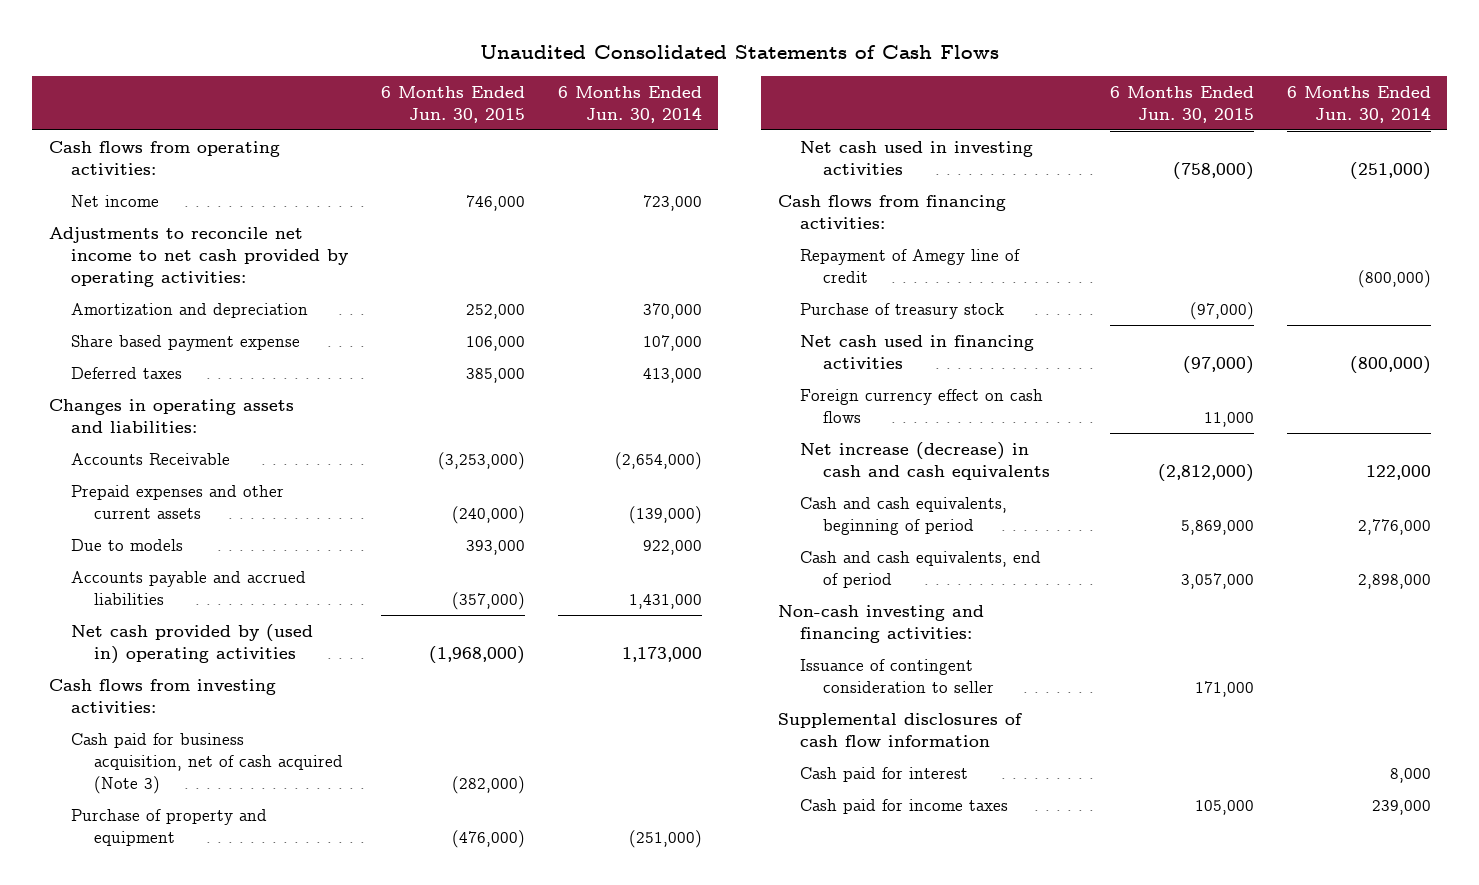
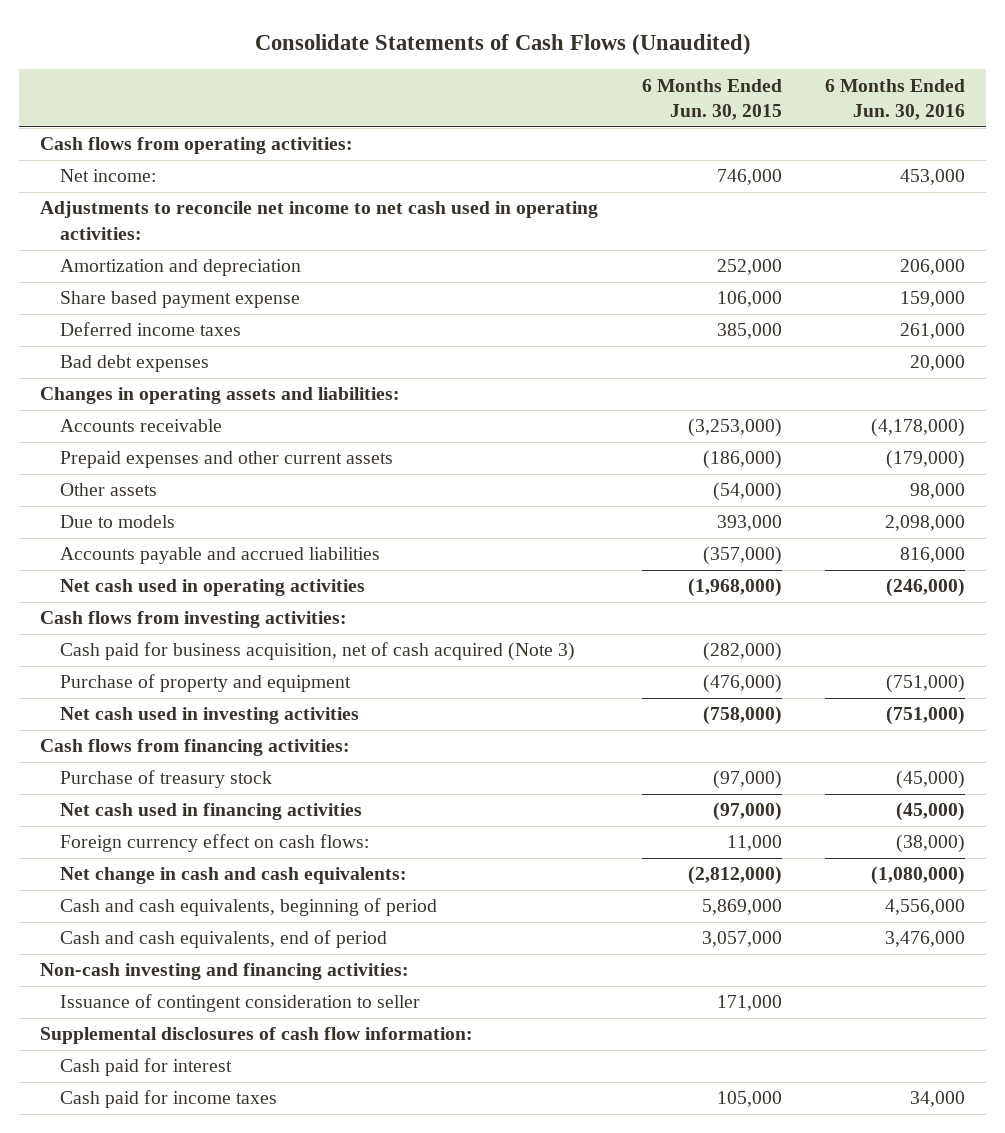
[479,44,999,59] Unaudited Consolidated Statements of Cash Flows -> [254,33,751,55] Consolidate Statements of Cash Flows (Unaudited)
[557,85,702,123] 6 Months Ended Jun. 30, 2014 -> none
none -> [824,78,965,121] 6 Months Ended Jun. 30, 2016
[71,195,160,208] Net income -> [60,169,157,183] Net income:
[48,227,349,287] Adjustments to reconcile net income to net cash provided by operating activities: -> [40,201,599,241] Adjustments to reconcile net income to net cash used in operating activities:
[71,367,183,380] Deferred taxes -> [60,322,242,337] Deferred income taxes
none -> [60,355,210,373] Bad debt expenses
[71,453,231,466] Accounts Receivable -> [60,419,223,433] Accounts receivable
[452,505,526,524] (240,000) -> [702,450,782,470] (186,000)
none -> [60,483,158,497] Other assets
[71,624,314,664] Net cash provided by (used in) operating activities -> [60,579,366,597] Net cash used in operating activities
[800,249,1021,283] Repayment of Amegy line of credit -> none
[800,389,1044,423] Foreign currency effect on cash flows -> [60,834,370,853] Foreign currency effect on cash flows:
[800,442,1050,480] Net increase (decrease) in cash and cash equivalents -> [60,867,408,885] Net change in cash and cash equivalents:
[777,713,1022,747] Supplemental disclosures of cash flow information -> [40,1027,474,1045] Supplemental disclosures of cash flow information:

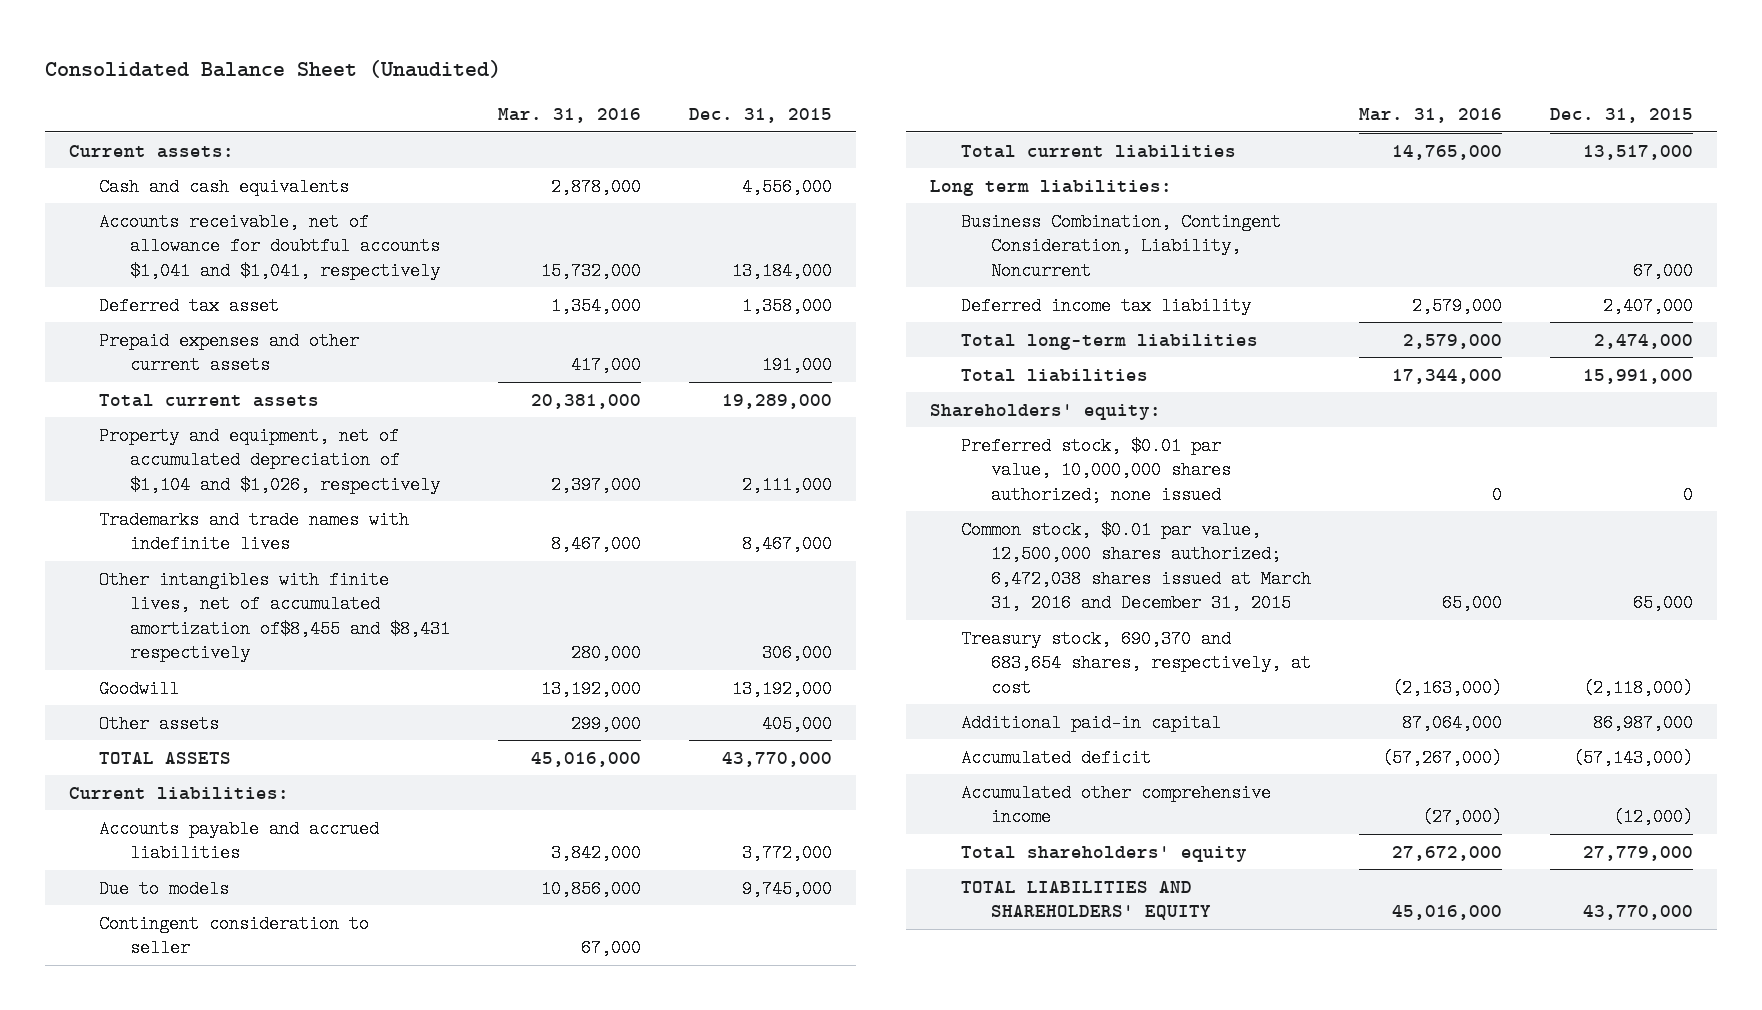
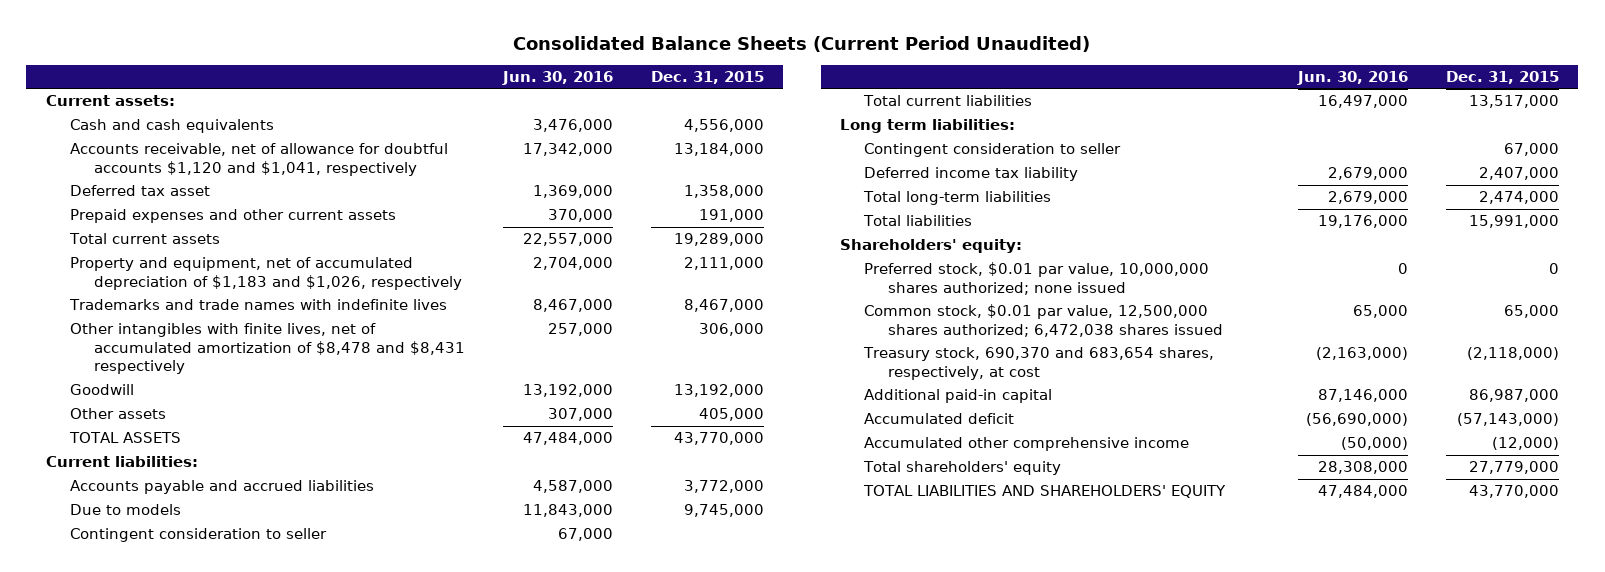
[44,60,501,79] Consolidated Balance Sheet (Unaudited) -> [513,35,1091,52] Consolidated Balance Sheets (Current Period Unaudited)
[497,108,641,124] Mar. 31, 2016 -> none
none -> [501,71,613,86] Jun. 30, 2016
[99,212,440,280] Accounts receivable, net of allowance for doubtful accounts $1,041 and $1,041, respectively -> [69,143,448,176] Accounts receivable, net of allowance for doubtful accounts $1,120 and $1,041, respectively
[99,426,440,494] Property and equipment, net of accumulated depreciation of $1,104 and $1,026, respectively -> [69,257,462,290] Property and equipment, net of accumulated depreciation of $1,183 and $1,026, respectively
[99,570,450,663] Other intangibles with finite lives, net of accumulated amortization of$8,455 and $8,431 respectively -> [69,323,465,375] Other intangibles with finite lives, net of accumulated amortization of $8,478 and $8,431 respectively
[960,212,1281,280] Business Combination, Contingent Consideration, Liability, Noncurrent -> [864,143,1122,158] Contingent consideration to seller
[960,520,1312,613] Common stock, $0.01 par value, 12,500,000 shares authorized; 6,472,038 shares issued at March 31, 2016 and December 31, 2015 -> [864,304,1224,337] Common stock, $0.01 par value, 12,500,000 shares authorized; 6,472,038 shares issued

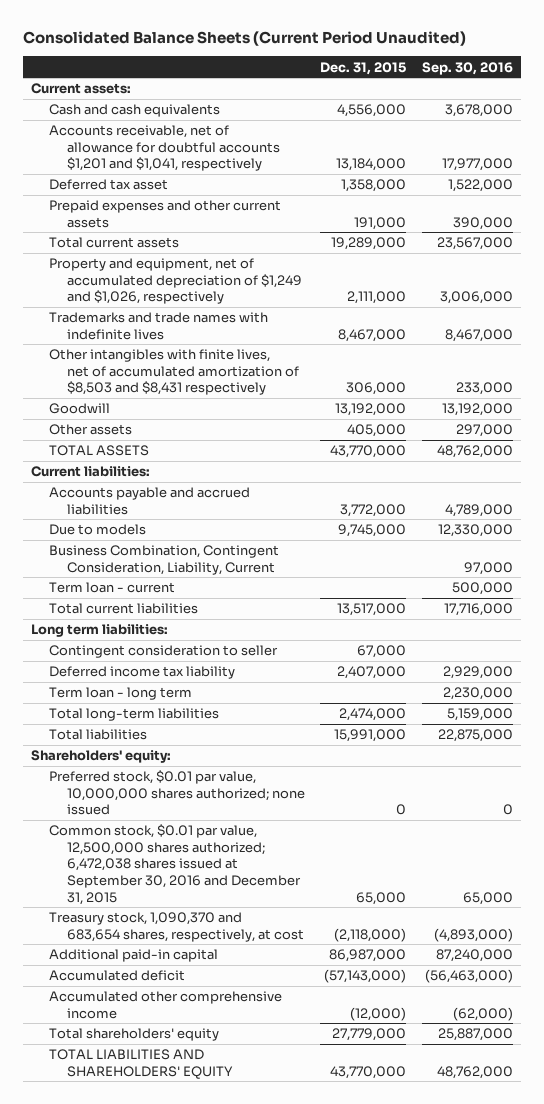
[501,71,613,86] Jun. 30, 2016 -> none
none -> [422,61,514,75] Sep. 30, 2016
[69,143,448,176] Accounts receivable, net of allowance for doubtful accounts $1,120 and $1,041, respectively -> [48,125,280,172] Accounts receivable, net of allowance for doubtful accounts $1,201 and $1,041, respectively
[69,257,462,290] Property and equipment, net of accumulated depreciation of $1,183 and $1,026, respectively -> [48,258,302,305] Property and equipment, net of accumulated depreciation of $1,249 and $1,026, respectively
[69,323,465,375] Other intangibles with finite lives, net of accumulated amortization of $8,478 and $8,431 respectively -> [48,349,299,396] Other intangibles with finite lives, net of accumulated amortization of $8,503 and $8,431 respectively
[69,528,327,543] Contingent consideration to seller -> [48,545,279,575] Business Combination, Contingent Consideration, Liability, Current
none -> [48,582,175,594] Term loan - current
none -> [48,687,192,701] Term loan - long term
[864,304,1224,337] Common stock, $0.01 par value, 12,500,000 shares authorized; 6,472,038 shares issued -> [48,824,301,905] Common stock, $0.01 par value, 12,500,000 shares authorized; 6,472,038 shares issued at September 30, 2016 and December 31, 2015
[863,347,1215,380] Treasury stock, 690,370 and 683,654 shares, respectively, at cost -> [48,912,304,942] Treasury stock, 1,090,370 and 683,654 shares, respectively, at cost

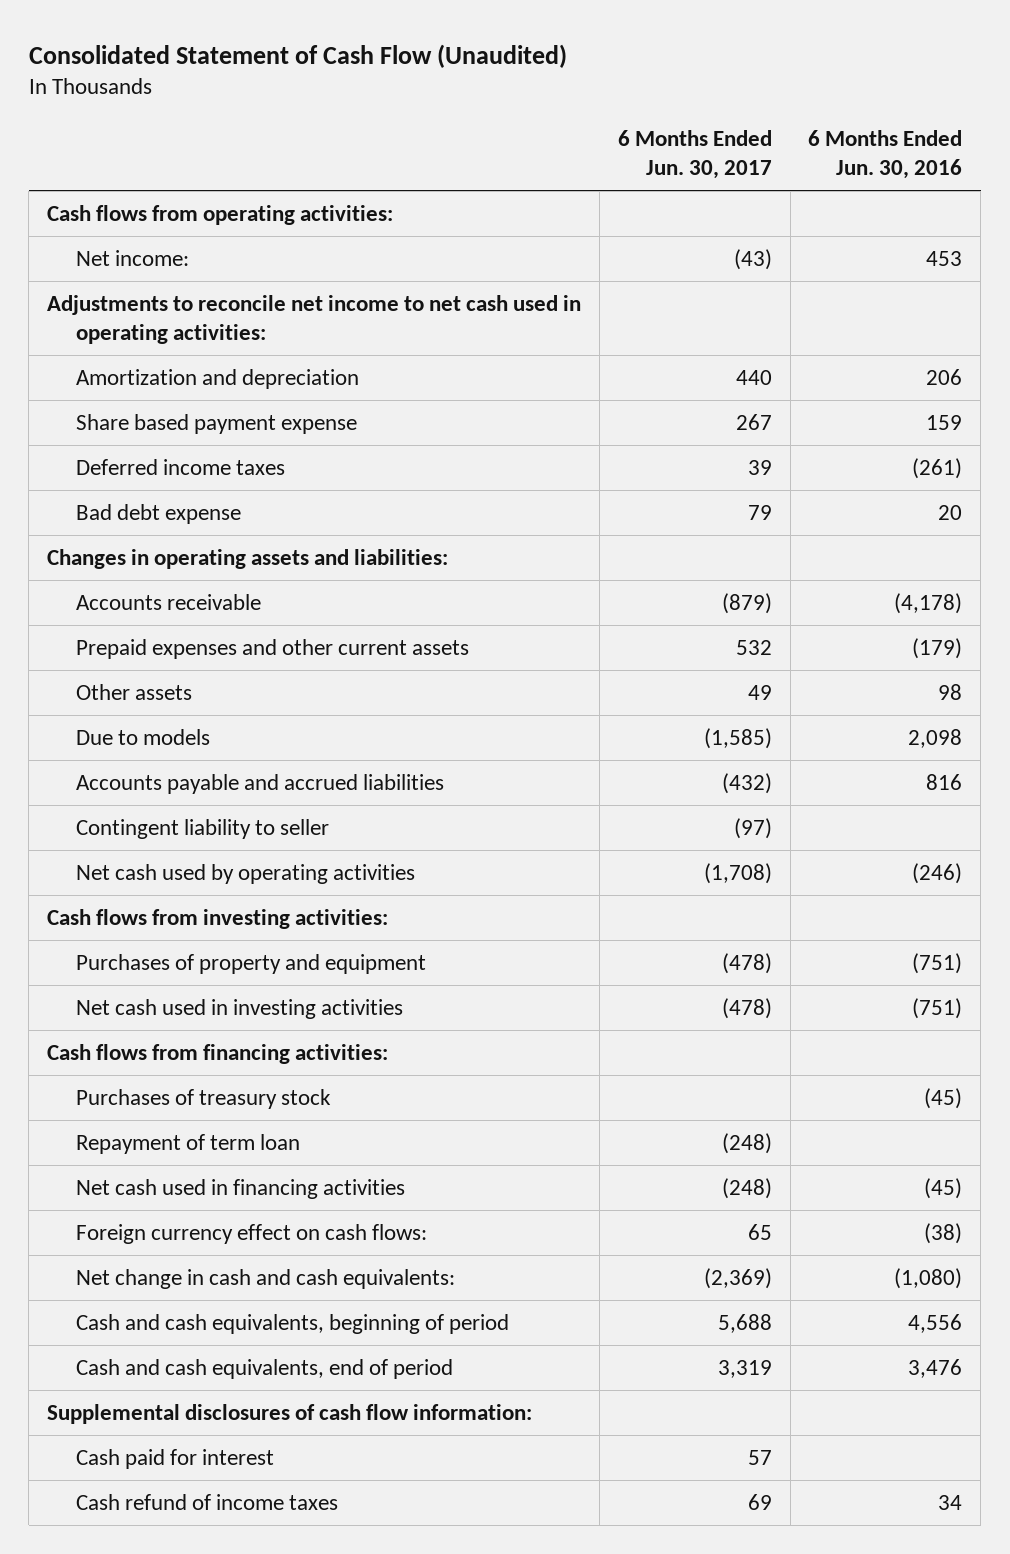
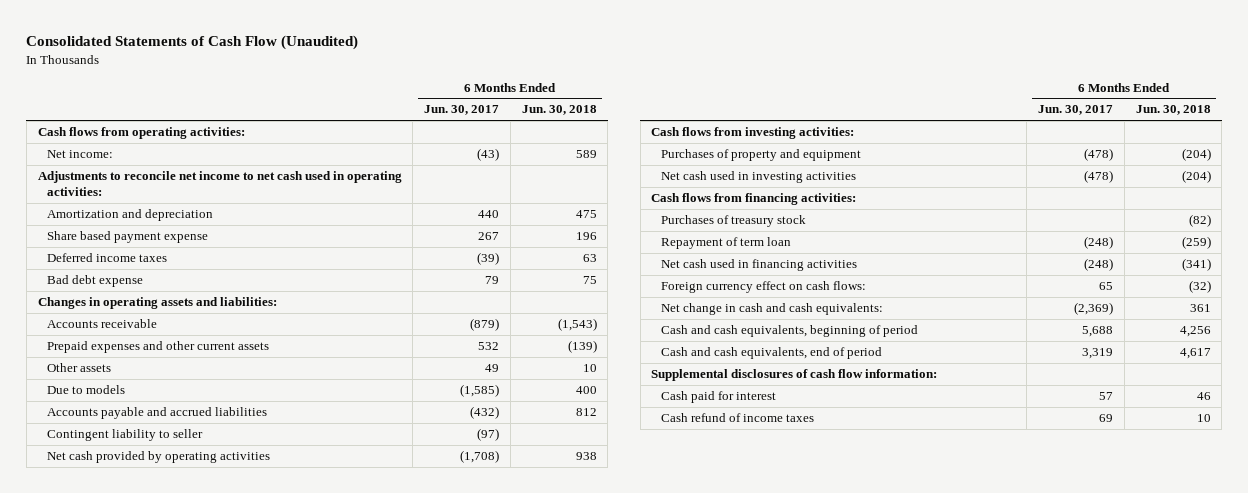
[28,43,567,68] Consolidated Statement of Cash Flow (Unaudited) -> [26,35,359,51] Consolidated Statements of Cash Flow (Unaudited)
[808,130,963,180] 6 Months Ended Jun. 30, 2016 -> none
none -> [521,105,597,116] Jun. 30, 2018
[747,459,772,475] 39 -> [477,252,500,266] (39)
[75,863,415,884] Net cash used by operating activities -> [46,451,270,464] Net cash provided by operating activities

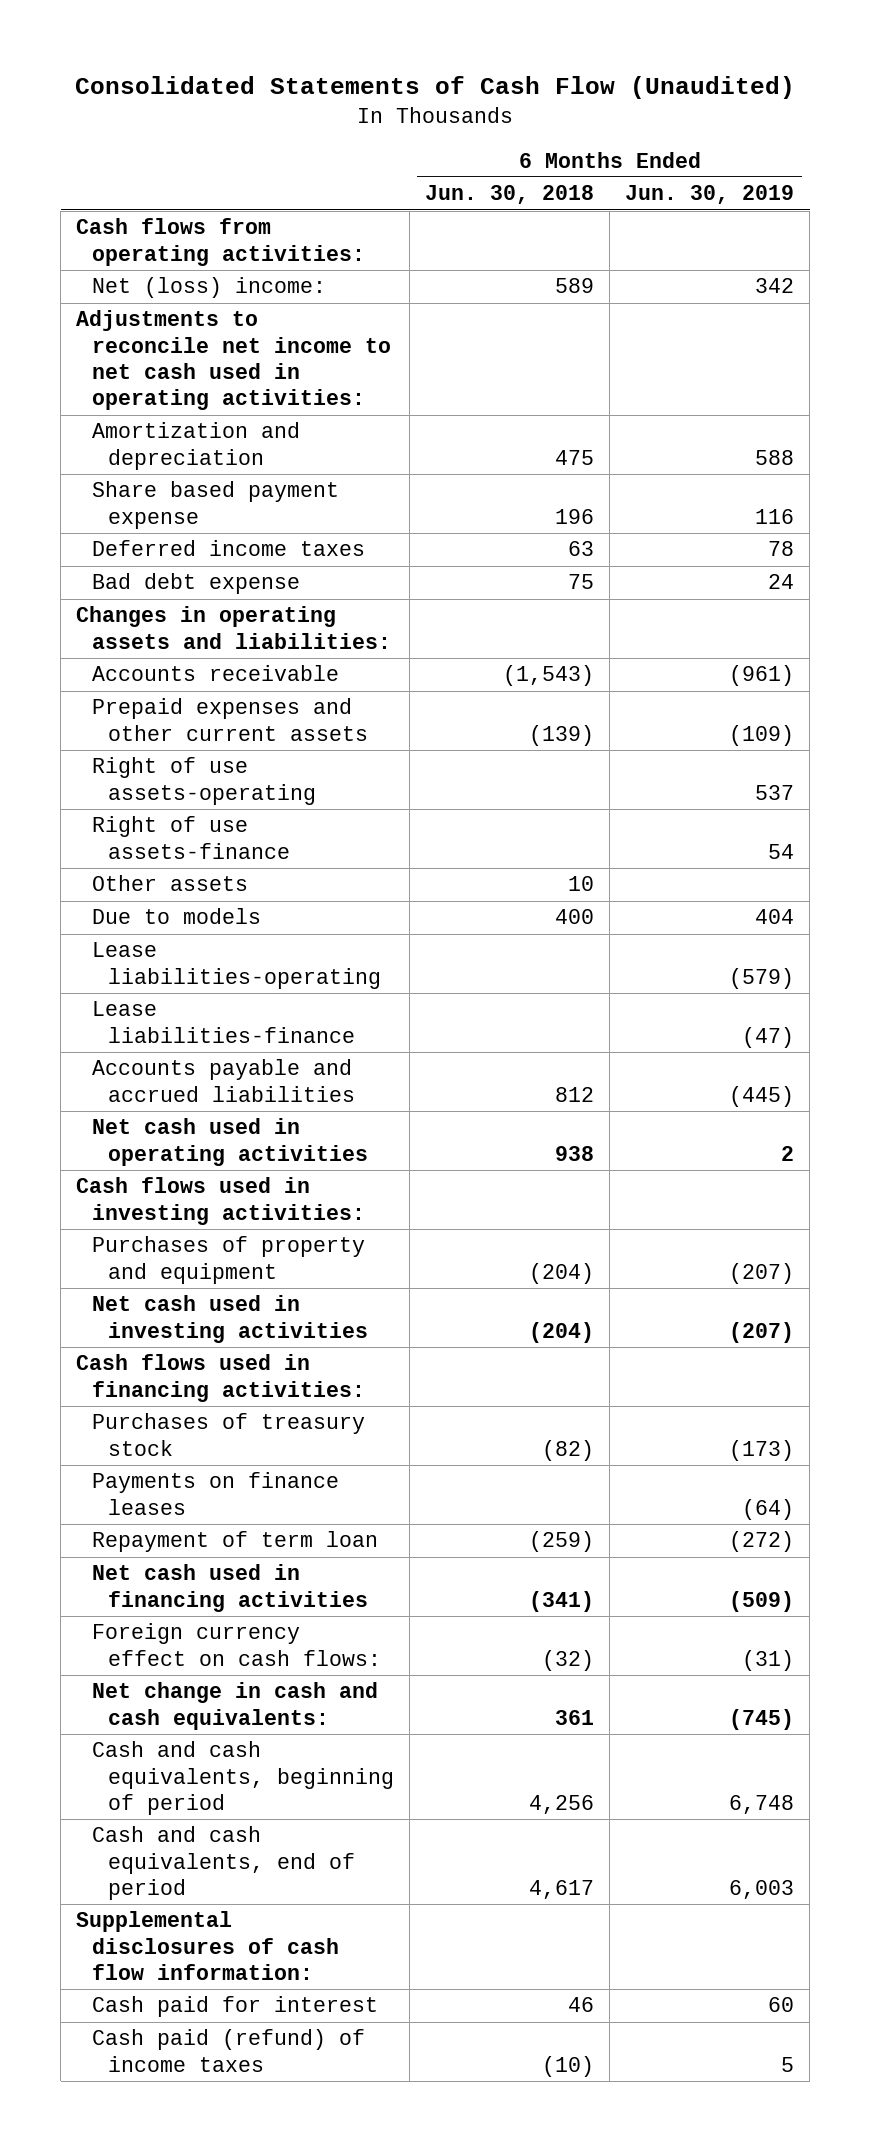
[424,105,500,116] Jun. 30, 2017 -> none
none -> [625,185,795,205] Jun. 30, 2019
[46,150,113,159] Net income: -> [92,277,327,299] Net (loss) income:
none -> [92,757,317,805] Right of use assets-operating
none -> [92,816,291,859] Right of use assets-finance
none -> [92,942,382,989] Lease liabilities-operating
none -> [92,1001,356,1043] Lease liabilities-finance
[46,429,203,442] Contingent liability to seller -> none
[46,451,270,464] Net cash provided by operating activities -> [92,1118,369,1166] Net cash used in operating activities
[651,127,855,140] Cash flows from investing activities: -> [76,1177,366,1225] Cash flows used in investing activities:
[651,193,857,206] Cash flows from financing activities: -> [76,1354,366,1402] Cash flows used in financing activities:
none -> [92,1472,340,1515] Payments on finance leases
[660,413,814,423] Cash refund of income taxes -> [92,2029,366,2072] Cash paid (refund) of income taxes
[1196,414,1211,423] 10 -> [542,2055,595,2077] (10)

